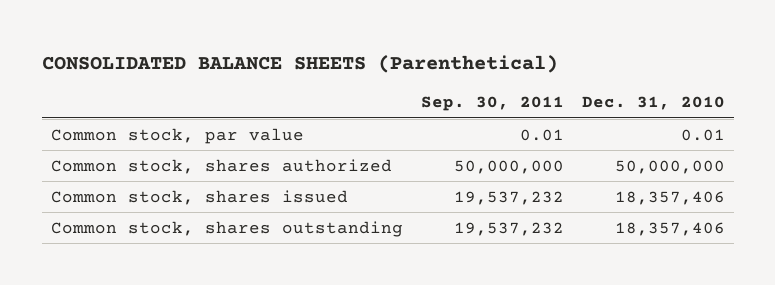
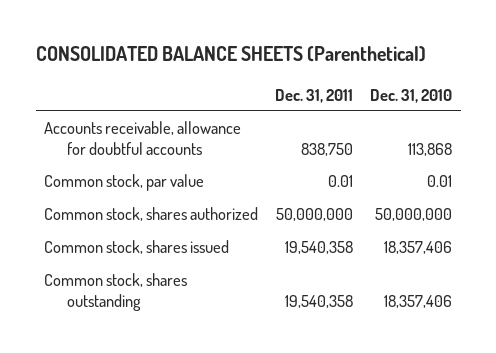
[420,96,564,112] Sep. 30, 2011 -> none
none -> [275,88,354,103] Dec. 31, 2011
none -> [44,121,242,155] Accounts receivable, allowance for doubtful accounts

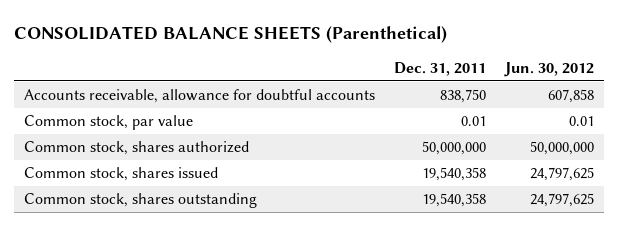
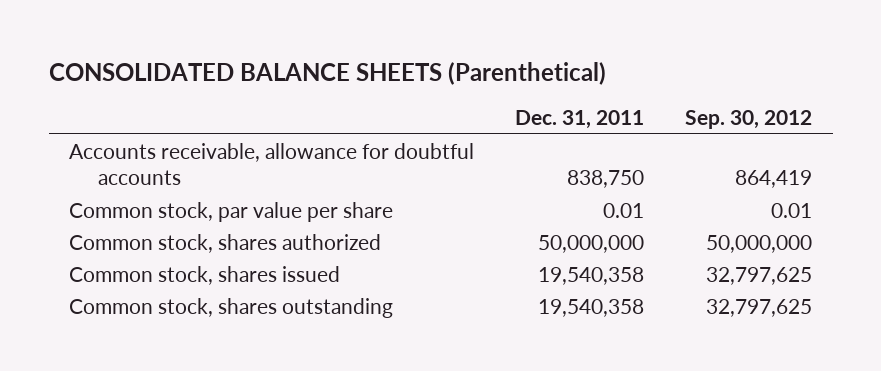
[504,61,595,77] Jun. 30, 2012 -> none
none -> [685,110,813,130] Sep. 30, 2012
[23,115,193,131] Common stock, par value -> [69,201,394,222] Common stock, par value per share

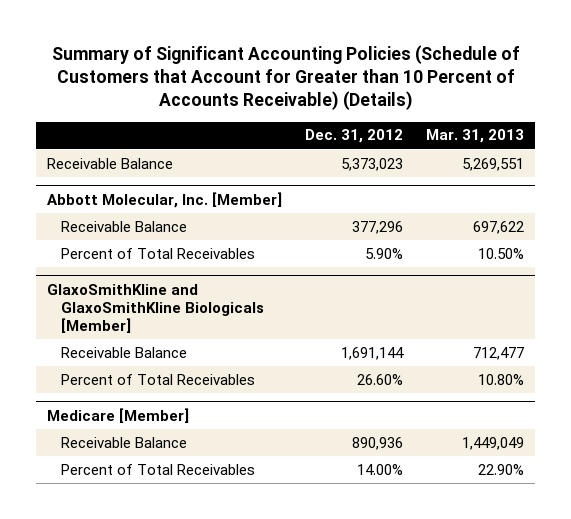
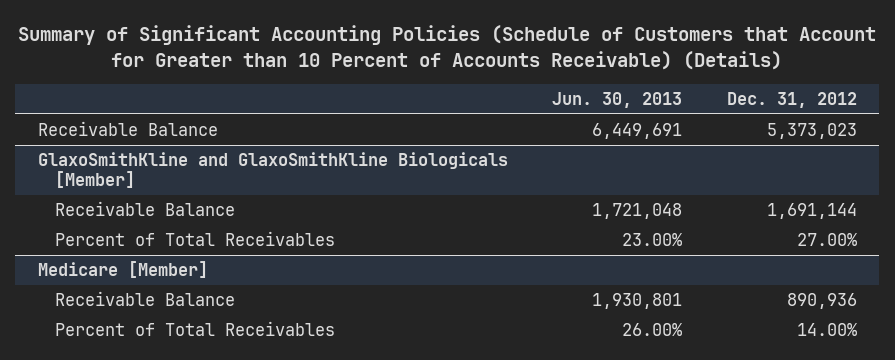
[425,129,524,144] Mar. 31, 2013 -> none
none -> [552,92,683,109] Jun. 30, 2013
[47,191,283,208] Abbott Molecular, Inc. [Member] -> none
[61,220,188,232] Receivable Balance -> none
[61,247,256,259] Percent of Total Receivables -> none
[357,373,404,385] 26.60% -> [796,232,857,246] 27.00%

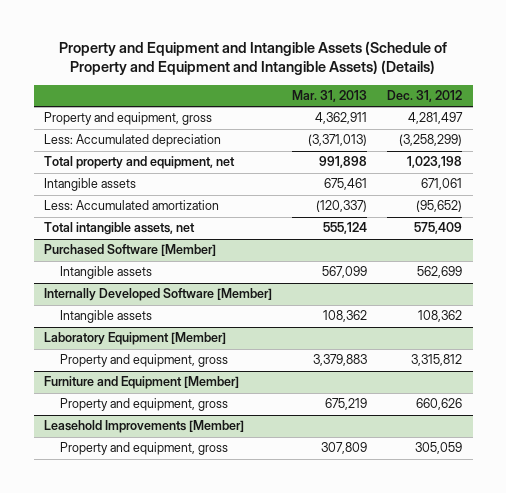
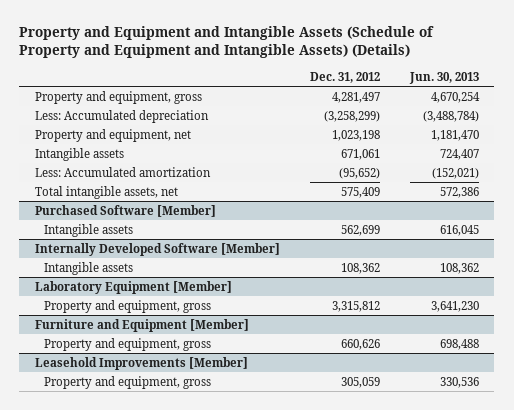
[292,90,368,103] Mar. 31, 2013 -> none
none -> [409,71,480,84] Jun. 30, 2013
[43,156,235,170] Total property and equipment, net -> [34,128,191,142] Property and equipment, net

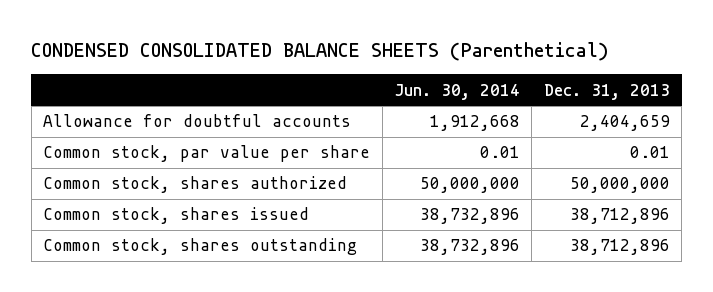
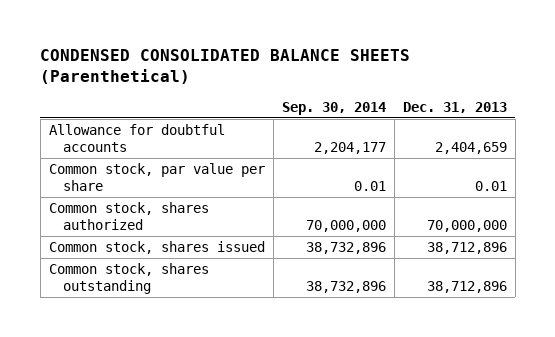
[393,83,520,100] Jun. 30, 2014 -> none
none -> [281,101,386,115] Sep. 30, 2014
[569,177,670,194] 50,000,000 -> [426,220,507,233] 70,000,000

